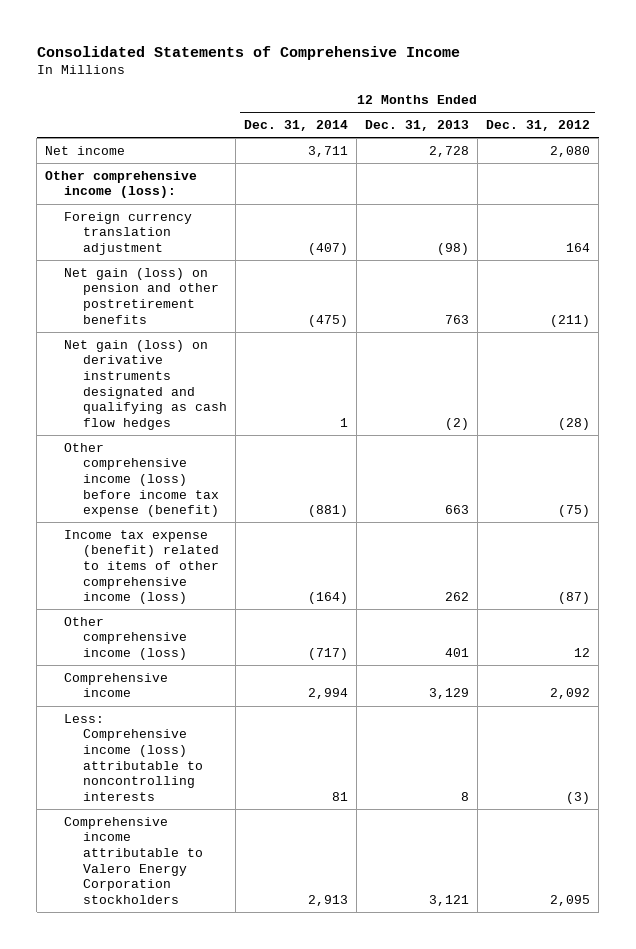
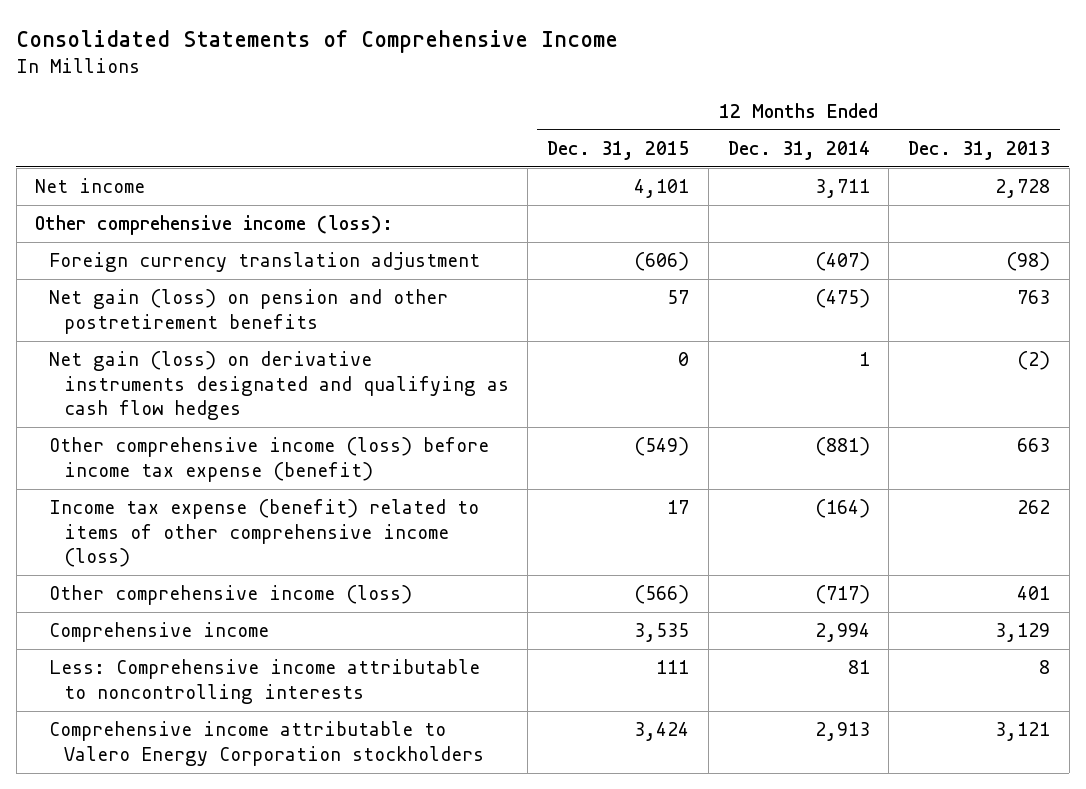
[486,120,591,132] Dec. 31, 2012 -> none
none -> [547,141,690,161] Dec. 31, 2015
[63,713,203,801] Less: Comprehensive income (loss) attributable to noncontrolling interests -> [49,659,481,704] Less: Comprehensive income attributable to noncontrolling interests

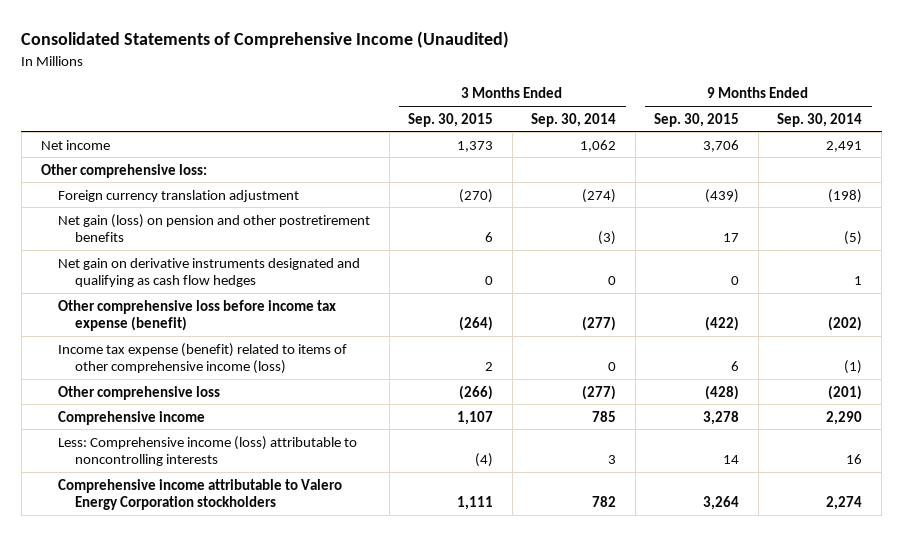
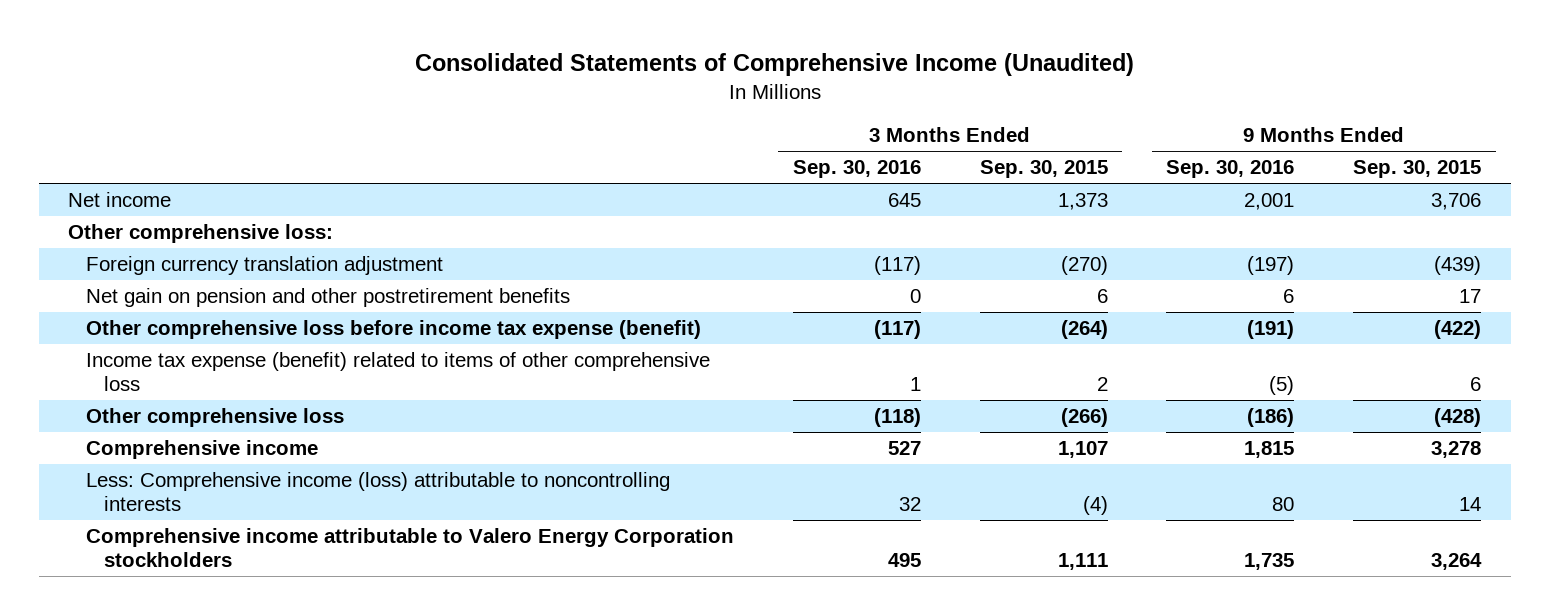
[531,112,617,127] Sep. 30, 2014 -> none
[777,112,863,127] Sep. 30, 2014 -> none
none -> [792,160,921,179] Sep. 30, 2016
none -> [1166,160,1295,179] Sep. 30, 2016
[57,257,360,288] Net gain on derivative instruments designated and qualifying as cash flow hedges -> none
[57,213,370,243] Net gain (loss) on pension and other postretirement benefits -> [85,288,570,308] Net gain on pension and other postretirement benefits
[57,342,347,375] Income tax expense (benefit) related to items of other comprehensive income (loss) -> [85,352,710,392] Income tax expense (benefit) related to items of other comprehensive loss

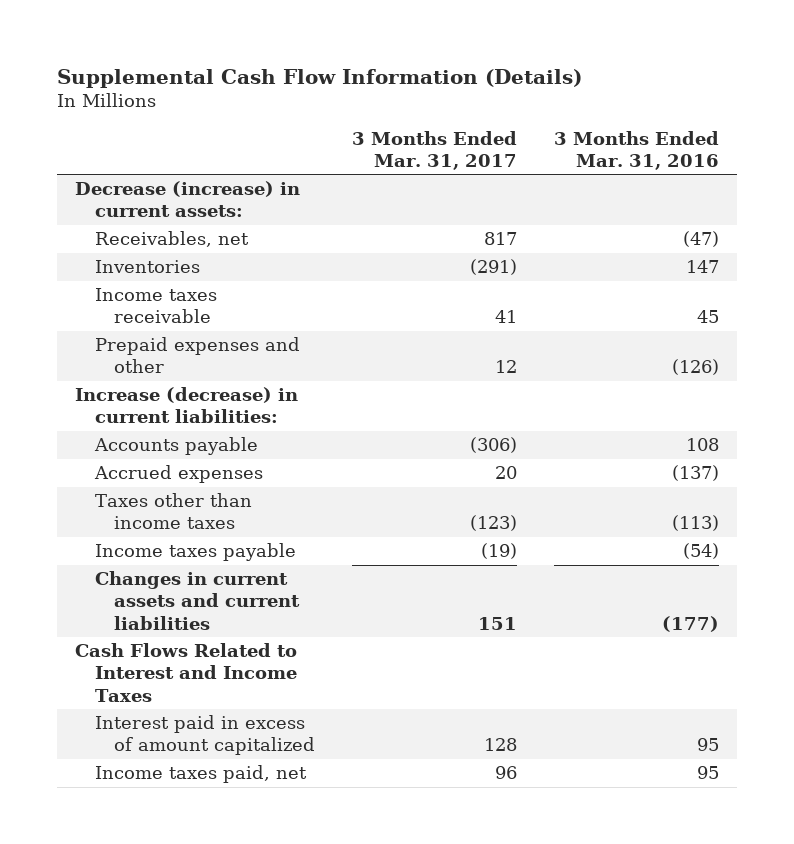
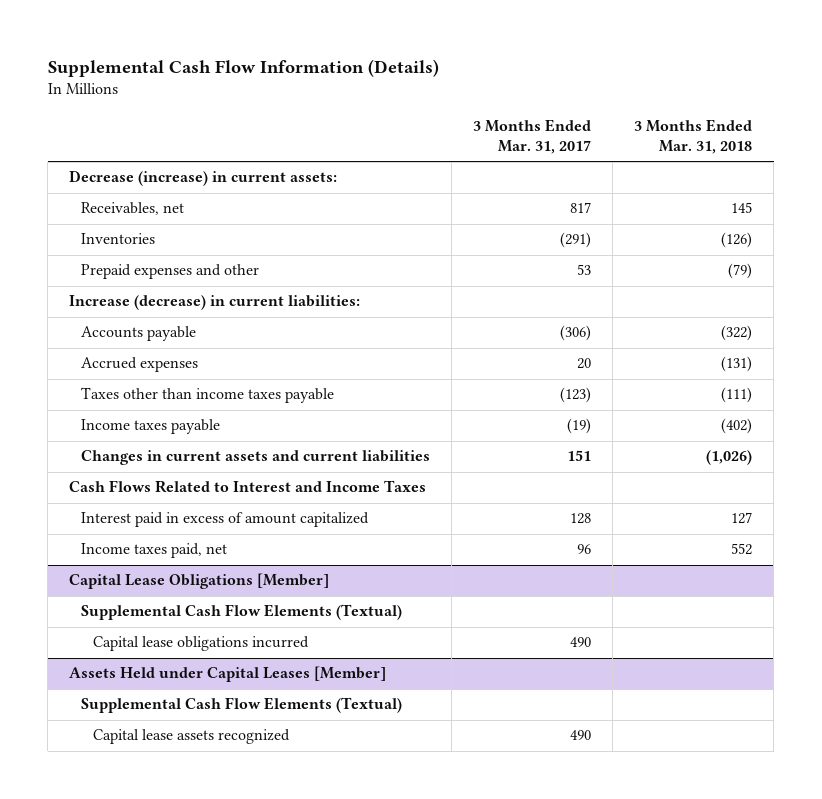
[553,130,719,170] 3 Months Ended Mar. 31, 2016 -> none
none -> [634,118,753,154] 3 Months Ended Mar. 31, 2018
[94,288,217,324] Income taxes receivable -> none
[495,360,518,374] 12 -> [577,264,592,276] 53
[94,493,252,530] Taxes other than income taxes -> [81,387,335,404] Taxes other than income taxes payable
none -> [69,573,330,590] Capital Lease Obligations [Member]
none -> [81,604,403,621] Supplemental Cash Flow Elements (Textual)
none -> [92,636,309,652] Capital lease obligations incurred
none -> [69,666,387,683] Assets Held under Capital Leases [Member]
none -> [81,697,403,714] Supplemental Cash Flow Elements (Textual)
none -> [92,729,290,745] Capital lease assets recognized

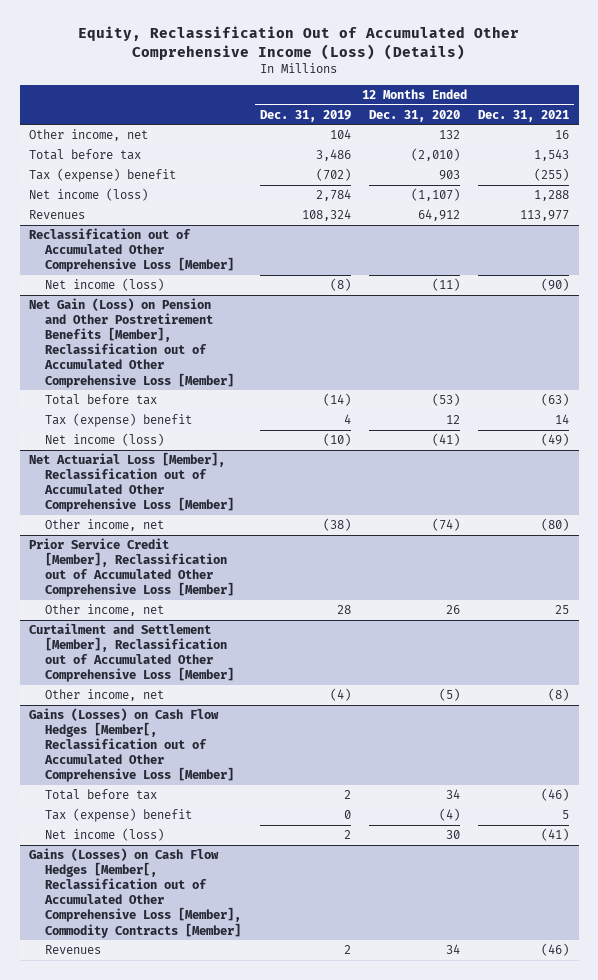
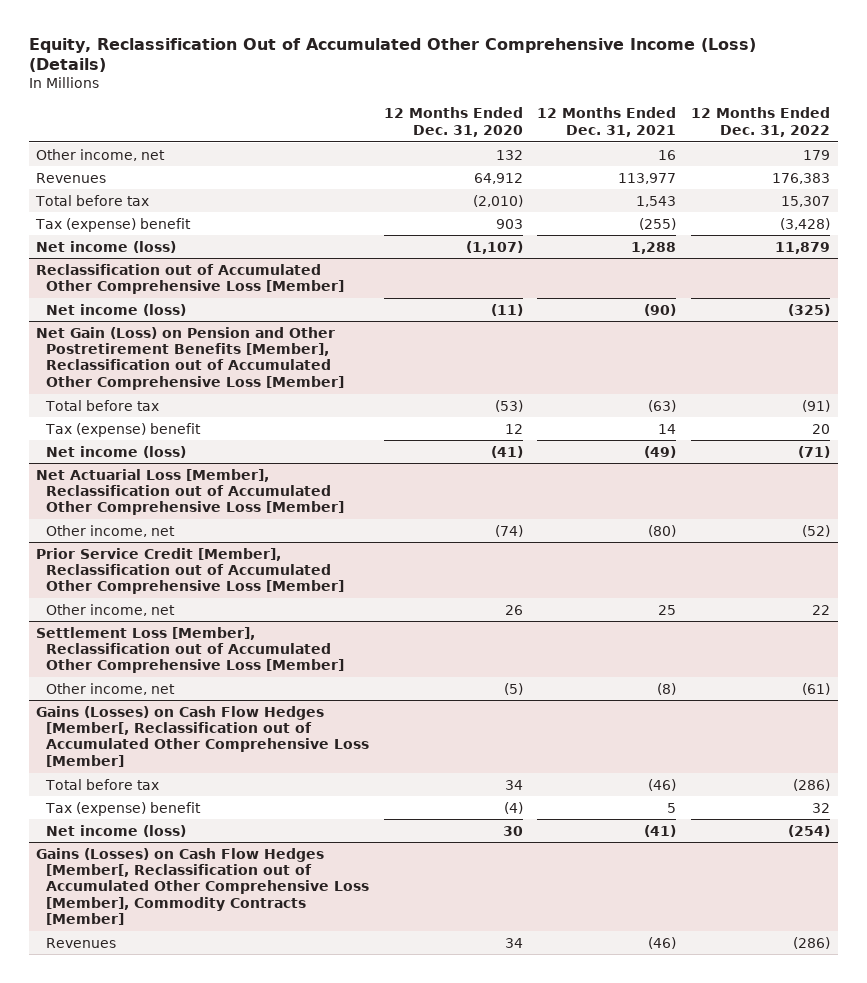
[259,109,351,122] Dec. 31, 2019 -> none
none -> [691,107,831,137] 12 Months Ended Dec. 31, 2022
[28,209,85,219] Revenues -> [36,172,107,183] Revenues
[28,622,235,683] Curtailment and Settlement [Member], Reclassification out of Accumulated Other Comprehensive Loss [Member] -> [36,626,344,674] Settlement Loss [Member], Reclassification out of Accumulated Other Comprehensive Loss [Member]

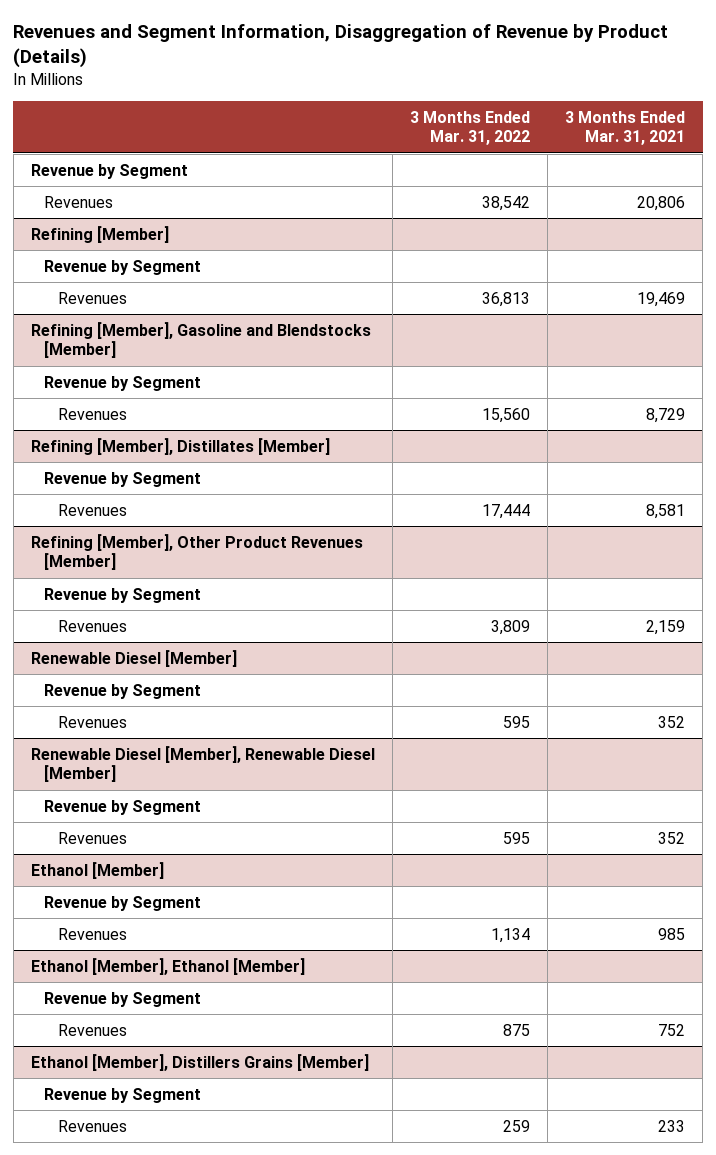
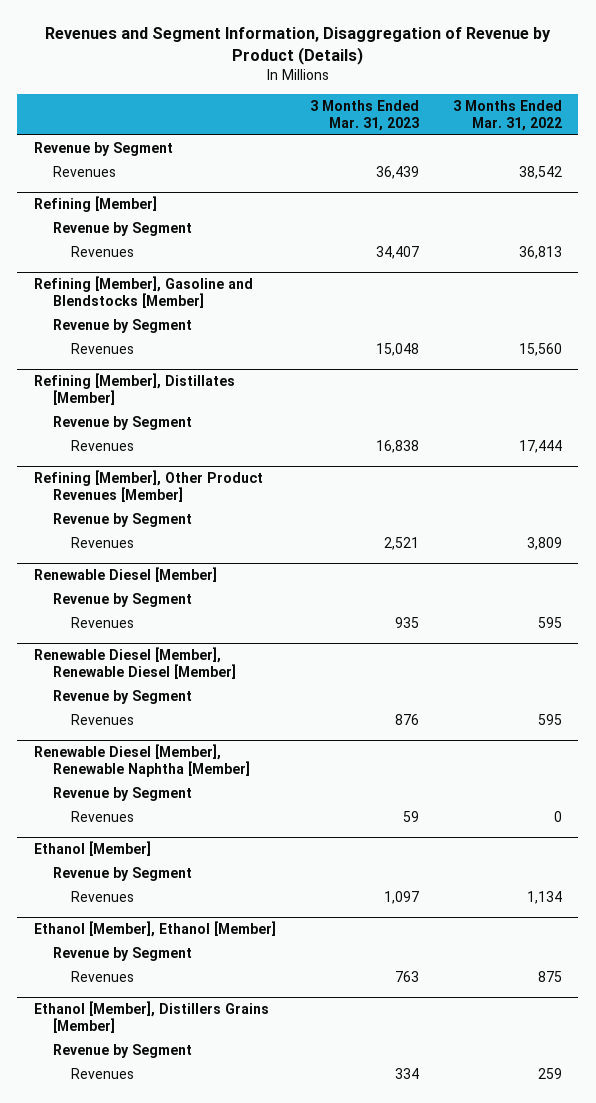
[565,110,686,146] 3 Months Ended Mar. 31, 2021 -> none
none -> [309,100,419,131] 3 Months Ended Mar. 31, 2023
none -> [34,744,250,777] Renewable Diesel [Member], Renewable Naphtha [Member]
none -> [52,786,192,801] Revenue by Segment
none -> [71,810,135,822] Revenues

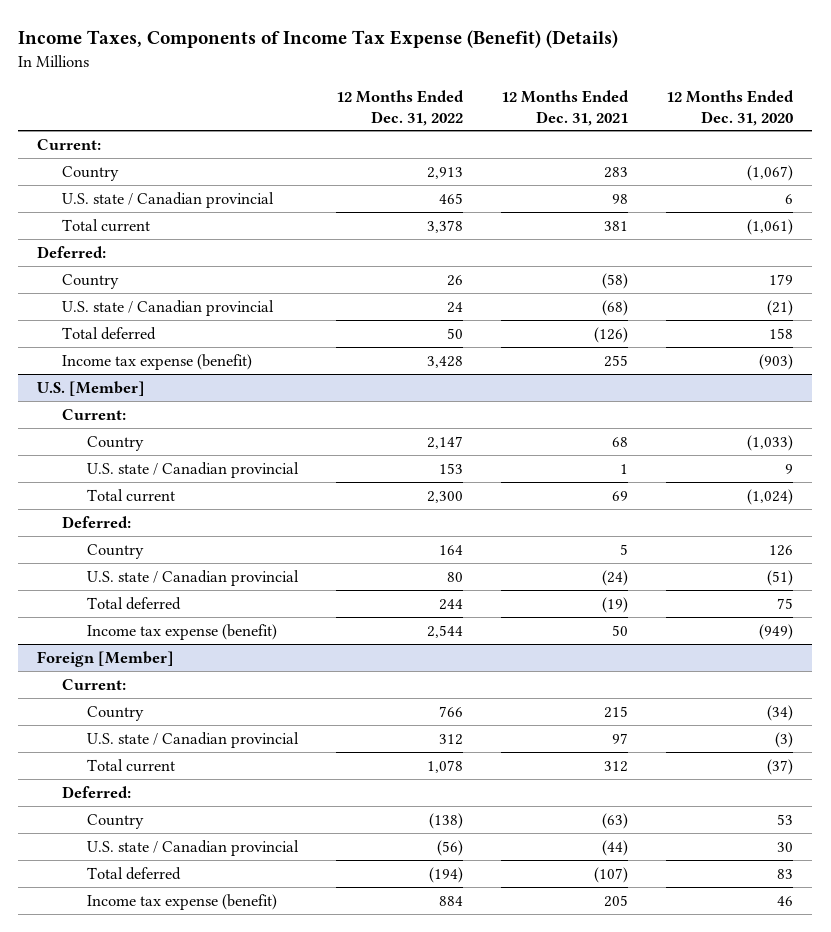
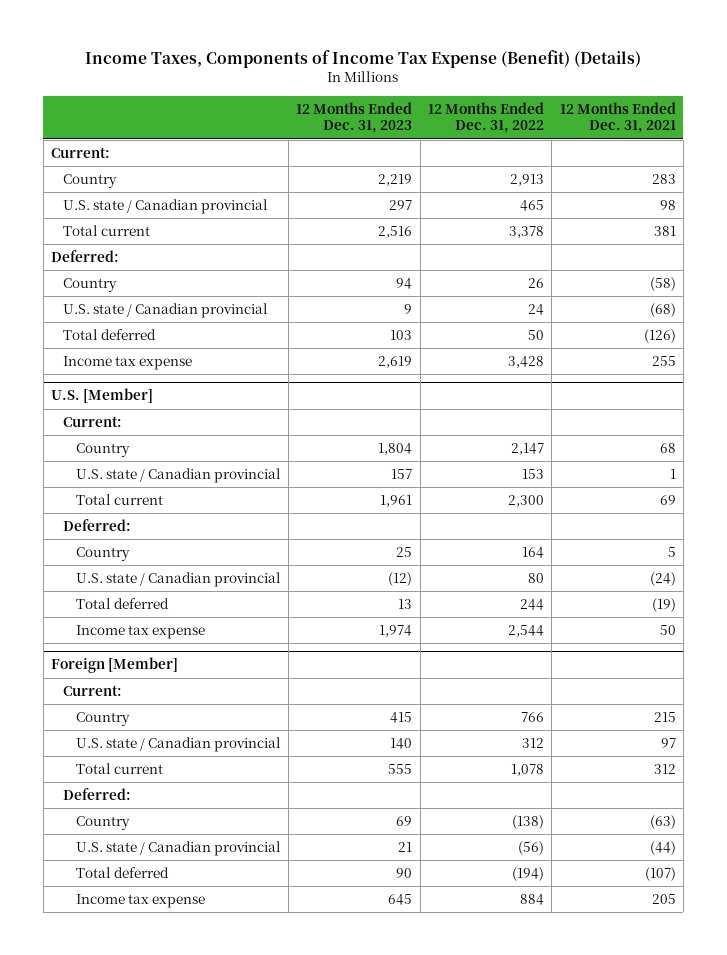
[666,89,795,126] 12 Months Ended Dec. 31, 2020 -> none
none -> [296,102,413,134] 12 Months Ended Dec. 31, 2023
[62,353,253,370] Income tax expense (benefit) -> [63,356,193,371] Income tax expense
[86,623,277,640] Income tax expense (benefit) -> [75,625,205,640] Income tax expense
[86,893,277,910] Income tax expense (benefit) -> [75,894,205,909] Income tax expense

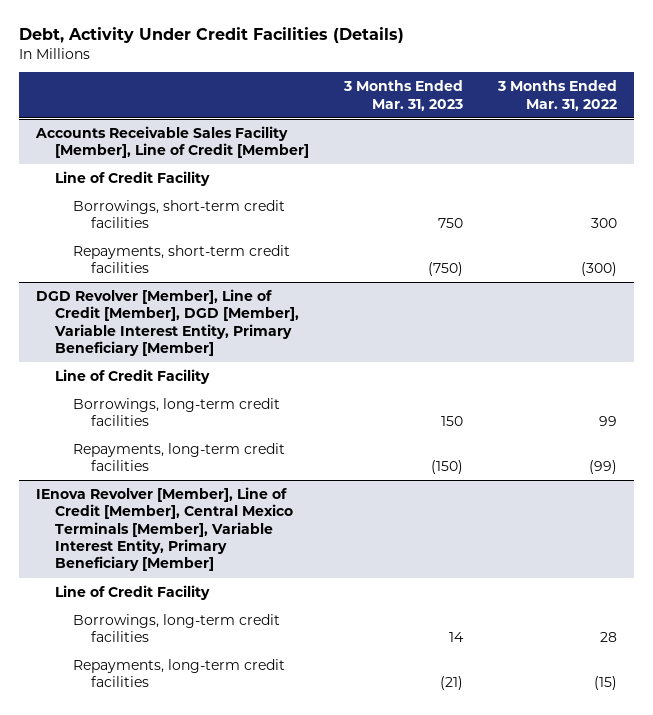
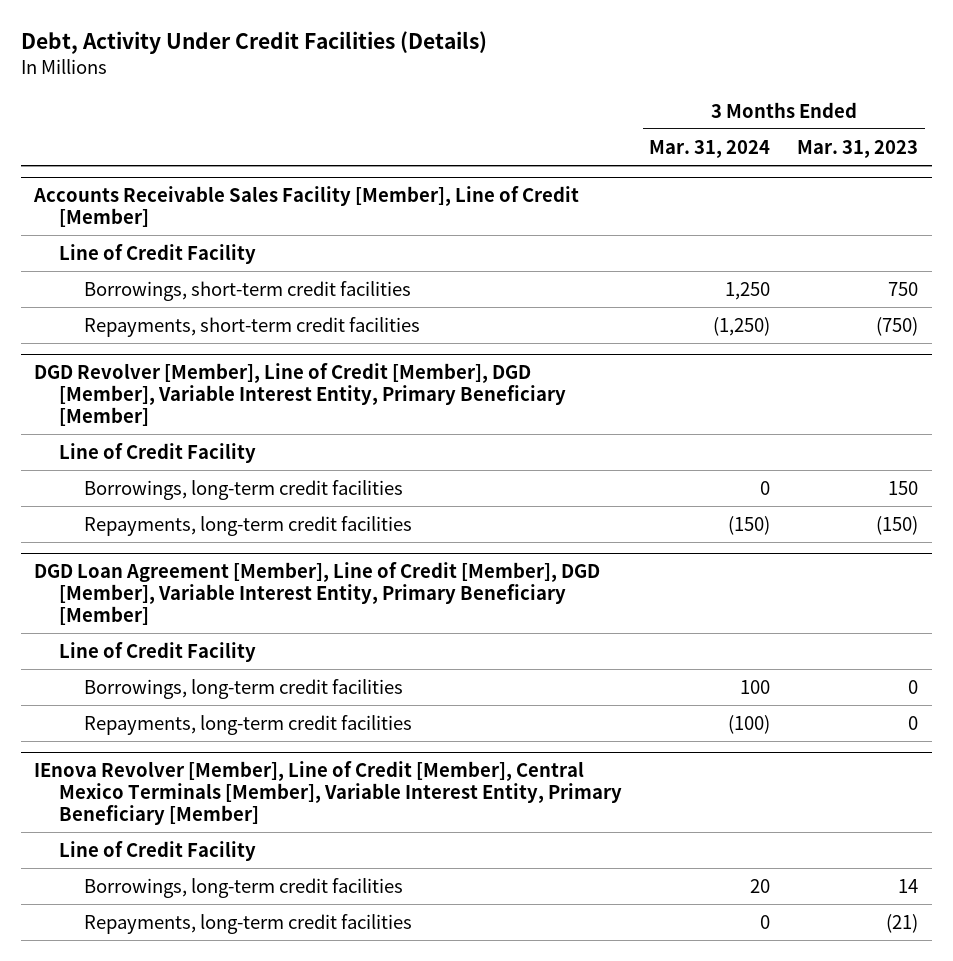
[496,80,617,111] 3 Months Ended Mar. 31, 2022 -> none
none -> [649,139,771,158] Mar. 31, 2024
none -> [34,561,601,625] DGD Loan Agreement [Member], Line of Credit [Member], DGD [Member], Variable Interest Entity, Primary Beneficiary [Member]
none -> [59,641,257,662] Line of Credit Facility
none -> [83,678,403,699] Borrowings, long-term credit facilities
none -> [83,714,412,735] Repayments, long-term credit facilities

